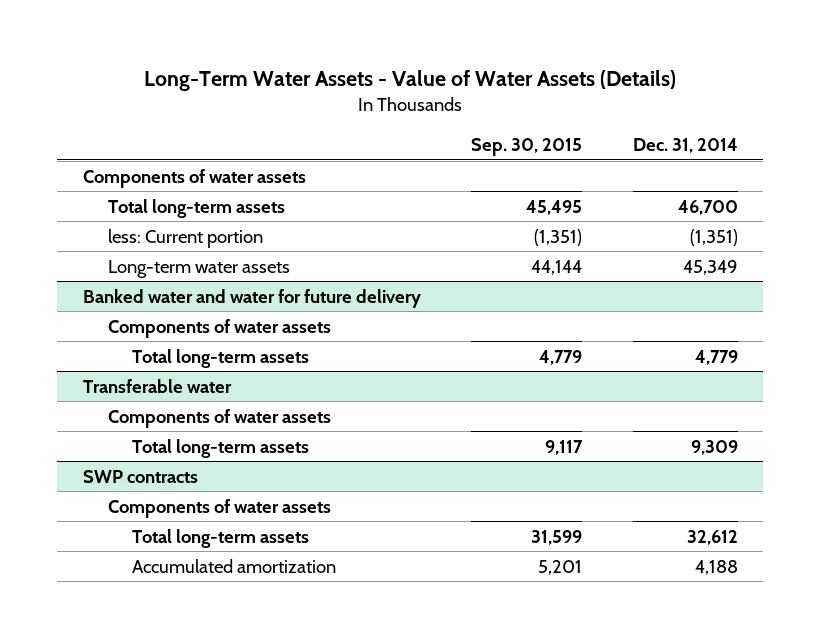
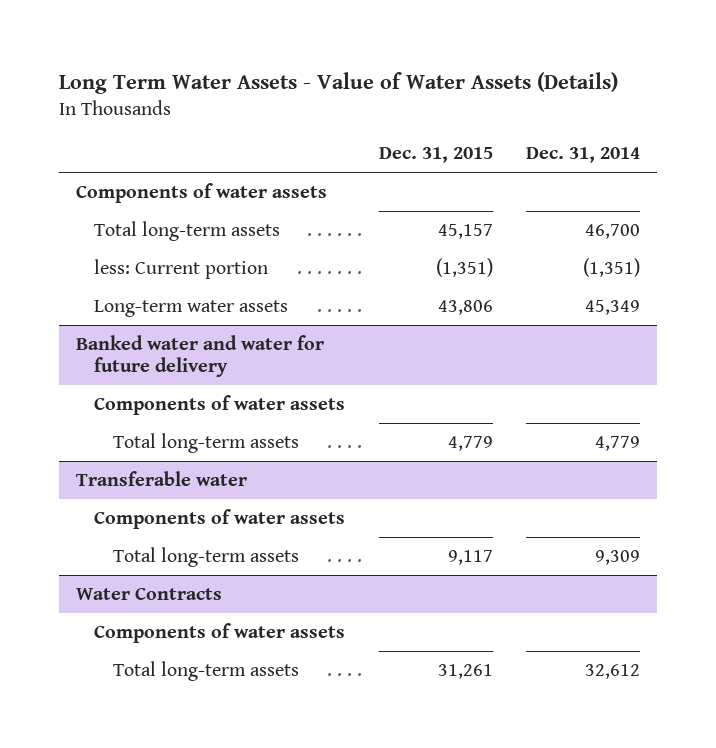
[144,70,677,92] Long-Term Water Assets - Value of Water Assets (Details) -> [58,71,618,94] Long Term Water Assets - Value of Water Assets (Details)
[471,138,583,157] Sep. 30, 2015 -> none
none -> [378,147,493,164] Dec. 31, 2015
[82,469,198,483] SWP contracts -> [75,586,222,600] Water Contracts
[132,558,337,573] Accumulated amortization -> none

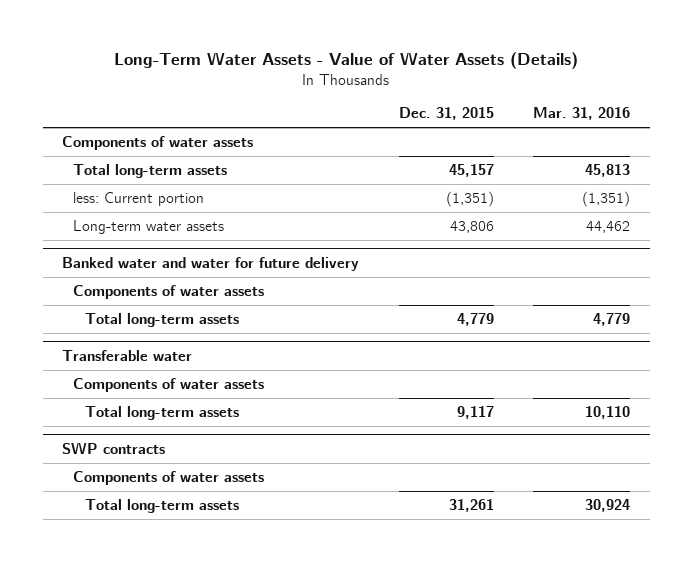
[58,71,618,94] Long Term Water Assets - Value of Water Assets (Details) -> [114,52,579,70] Long-Term Water Assets - Value of Water Assets (Details)
[526,147,641,164] Dec. 31, 2014 -> none
none -> [533,107,631,121] Mar. 31, 2016
[75,586,222,600] Water Contracts -> [62,441,166,454] SWP contracts

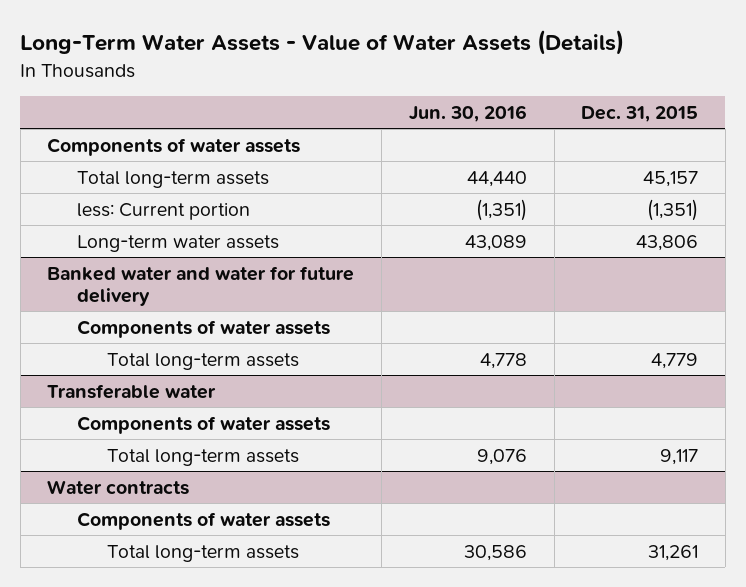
[533,107,631,121] Mar. 31, 2016 -> none
none -> [408,104,527,122] Jun. 30, 2016
[62,441,166,454] SWP contracts -> [47,479,190,495] Water contracts

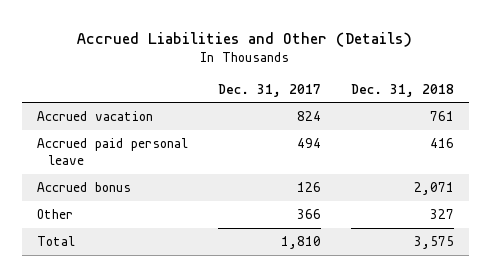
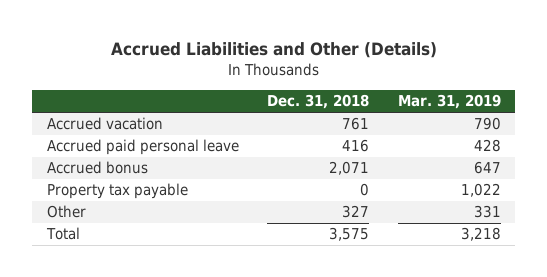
[217,83,321,97] Dec. 31, 2017 -> none
none -> [397,94,501,110] Mar. 31, 2019
none -> [46,183,188,200] Property tax payable

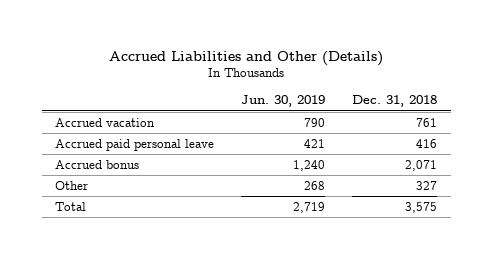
[397,94,501,110] Mar. 31, 2019 -> none
none -> [241,95,326,108] Jun. 30, 2019
[46,183,188,200] Property tax payable -> none

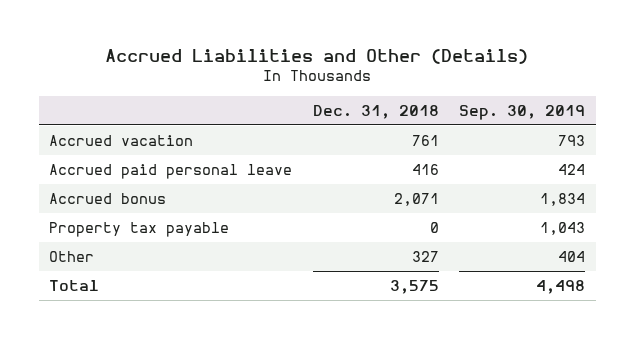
[241,95,326,108] Jun. 30, 2019 -> none
none -> [459,104,586,120] Sep. 30, 2019
none -> [49,221,230,237] Property tax payable

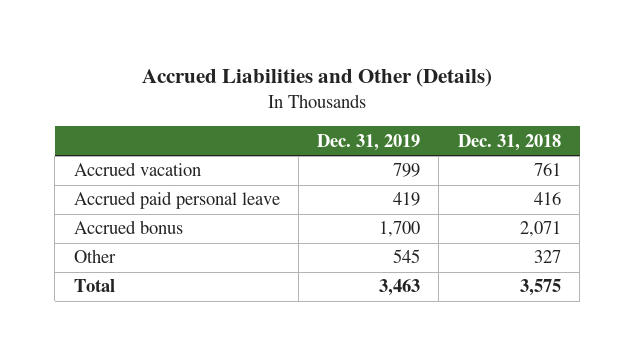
[459,104,586,120] Sep. 30, 2019 -> none
none -> [317,133,421,151] Dec. 31, 2019
[49,221,230,237] Property tax payable -> none

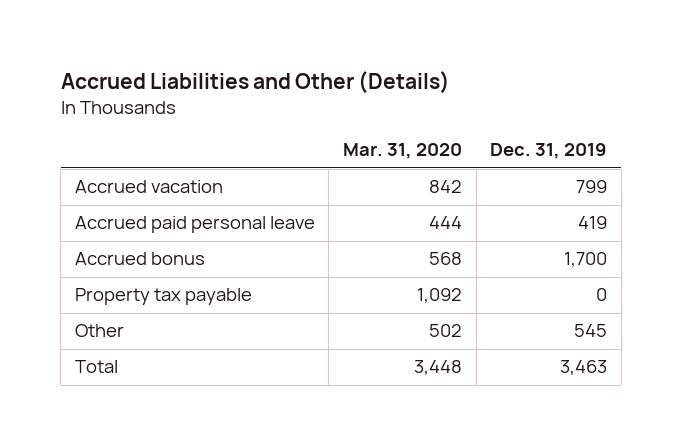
[457,133,561,151] Dec. 31, 2018 -> none
none -> [343,143,463,160] Mar. 31, 2020
none -> [74,288,252,306] Property tax payable

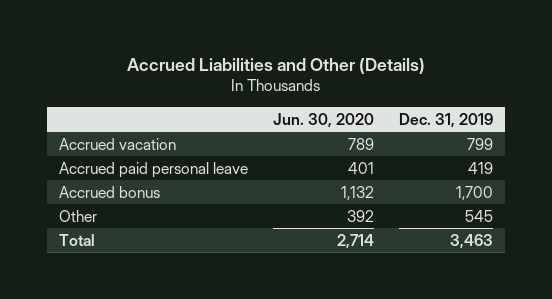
[343,143,463,160] Mar. 31, 2020 -> none
none -> [272,112,374,128] Jun. 30, 2020
[74,288,252,306] Property tax payable -> none

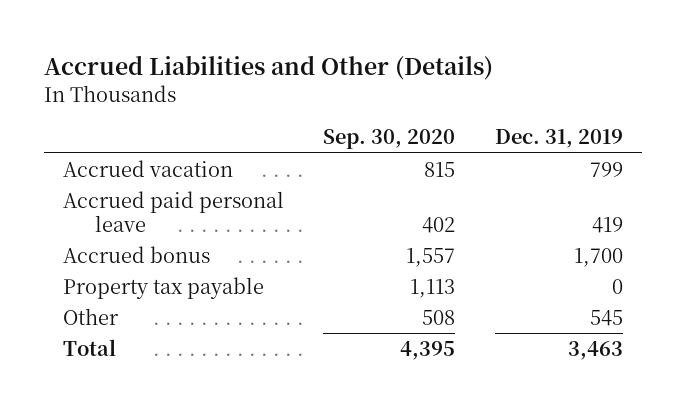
[272,112,374,128] Jun. 30, 2020 -> none
none -> [323,129,456,150] Sep. 30, 2020
none -> [63,276,265,299] Property tax payable

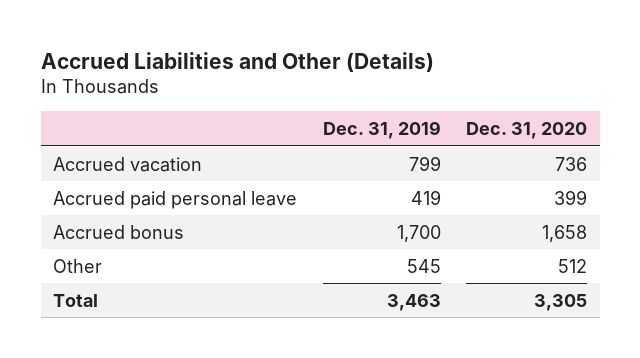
[323,129,456,150] Sep. 30, 2020 -> none
none -> [465,122,587,140] Dec. 31, 2020
[63,276,265,299] Property tax payable -> none

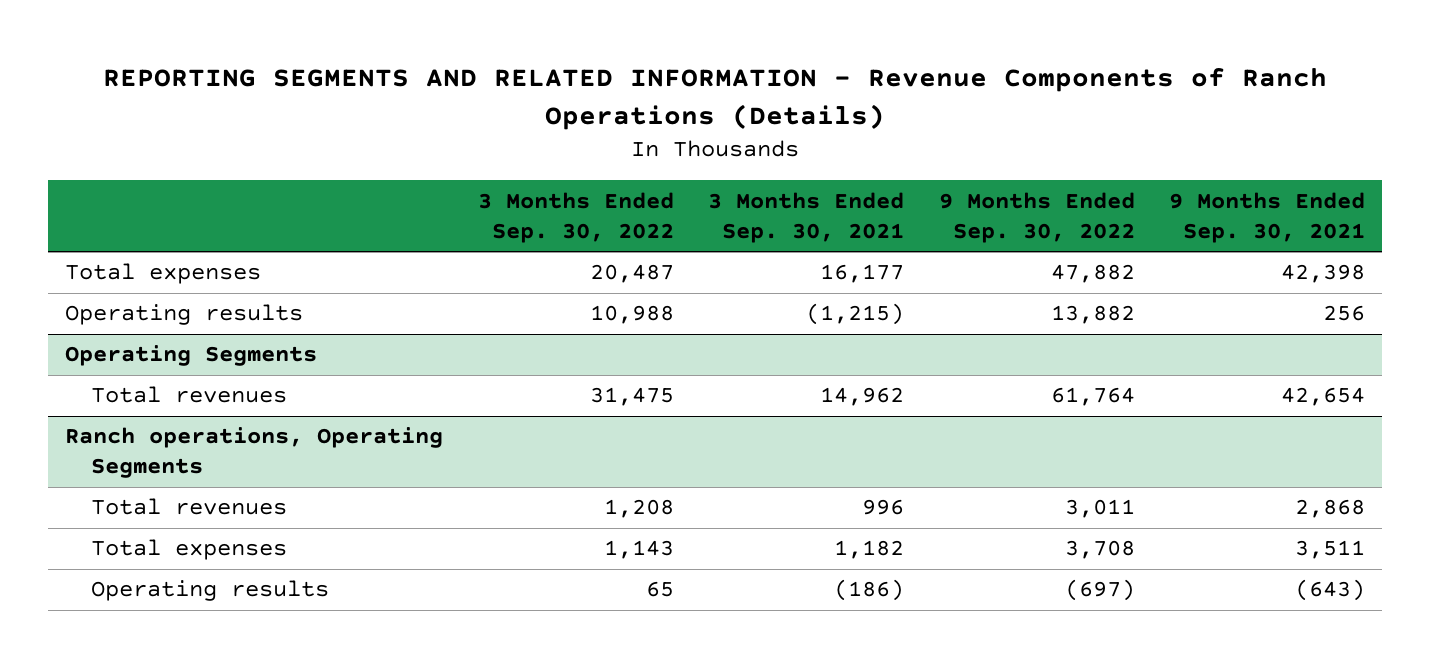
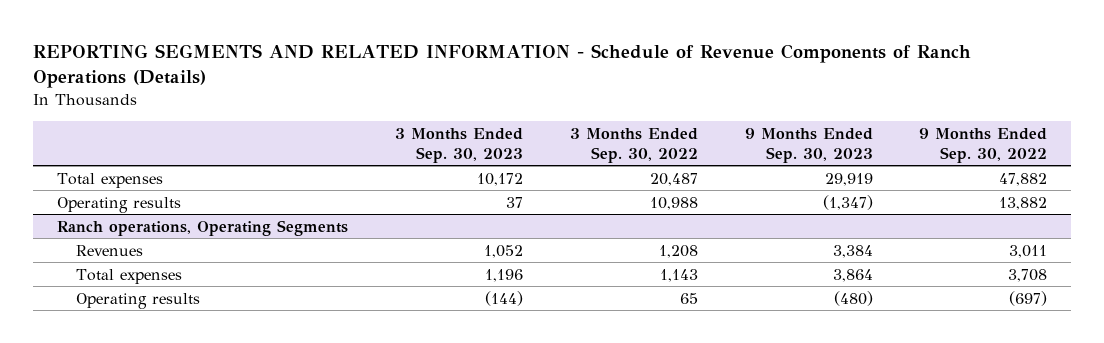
[103,67,1328,130] REPORTING SEGMENTS AND RELATED INFORMATION - Revenue Components of Ranch Operations (Details) -> [33,44,972,89] REPORTING SEGMENTS AND RELATED INFORMATION - Schedule of Revenue Components of Ranch Operations (Details)
[708,191,905,243] 3 Months Ended Sep. 30, 2021 -> none
[1168,191,1365,243] 9 Months Ended Sep. 30, 2021 -> none
none -> [394,127,523,163] 3 Months Ended Sep. 30, 2023
none -> [744,127,873,163] 9 Months Ended Sep. 30, 2023
[65,345,318,367] Operating Segments -> none
[91,386,288,404] Total revenues -> none
[91,498,288,516] Total revenues -> [75,244,143,256] Revenues

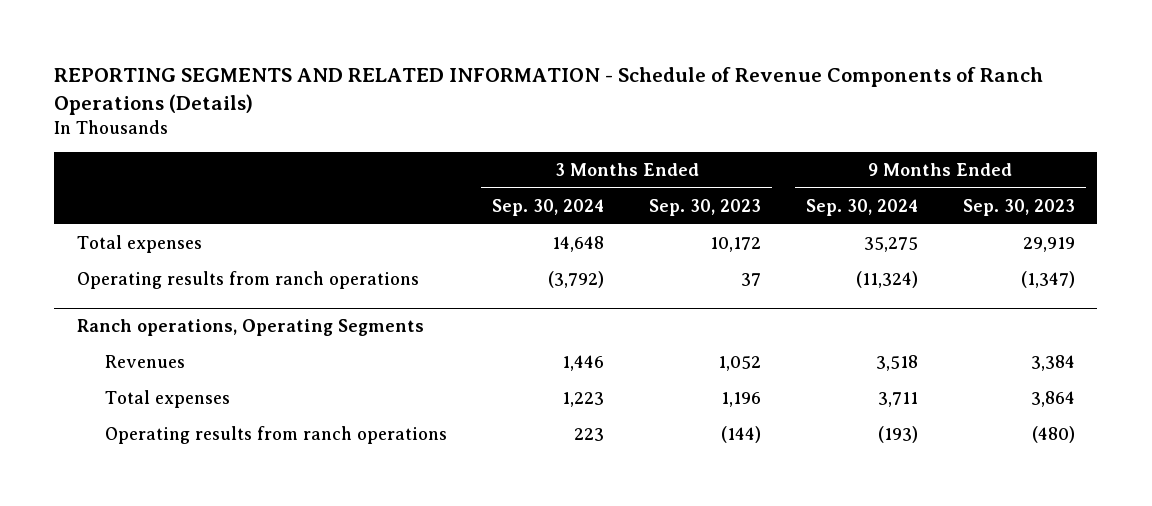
[569,127,698,163] 3 Months Ended Sep. 30, 2022 -> none
[919,127,1048,163] 9 Months Ended Sep. 30, 2022 -> none
none -> [492,198,605,216] Sep. 30, 2024
none -> [805,198,918,216] Sep. 30, 2024
[56,196,181,213] Operating results -> [76,271,419,290] Operating results from ranch operations
[75,292,200,309] Operating results -> [105,426,448,445] Operating results from ranch operations

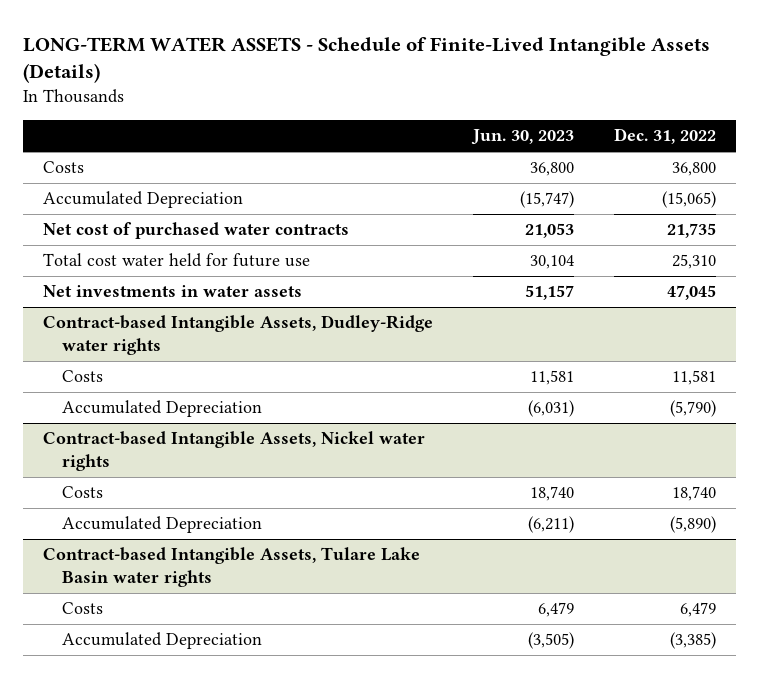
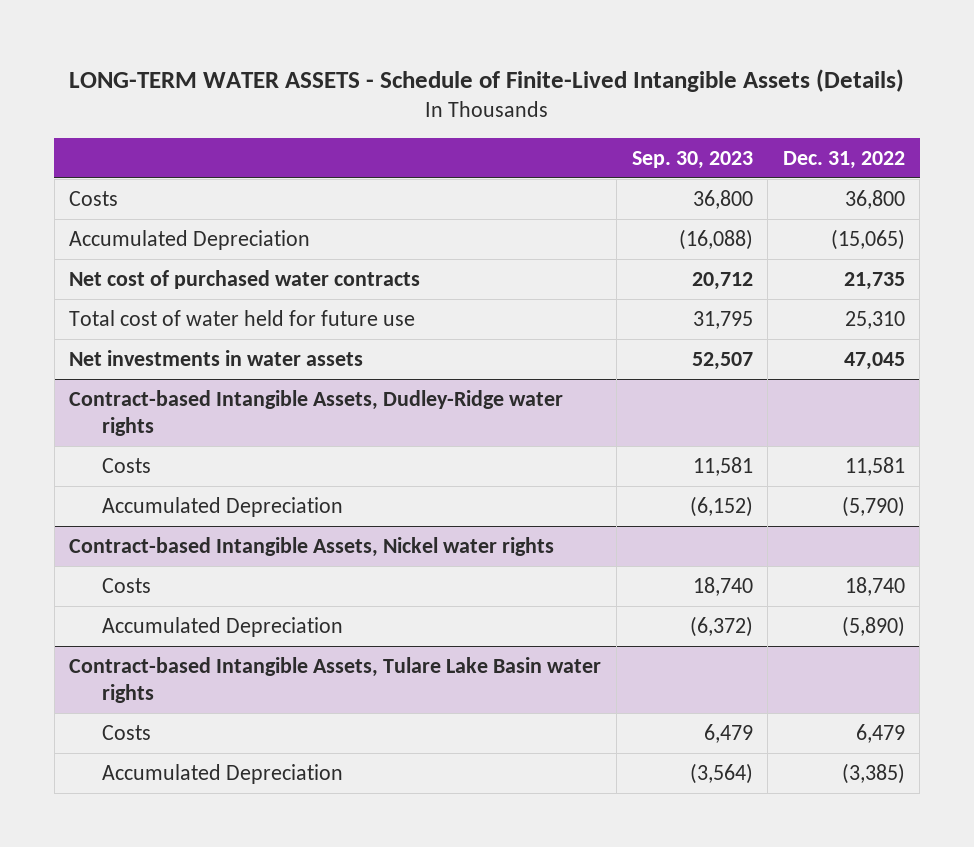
[471,129,575,146] Jun. 30, 2023 -> none
none -> [631,150,753,169] Sep. 30, 2023
[43,253,311,268] Total cost water held for future use -> [69,309,416,326] Total cost of water held for future use

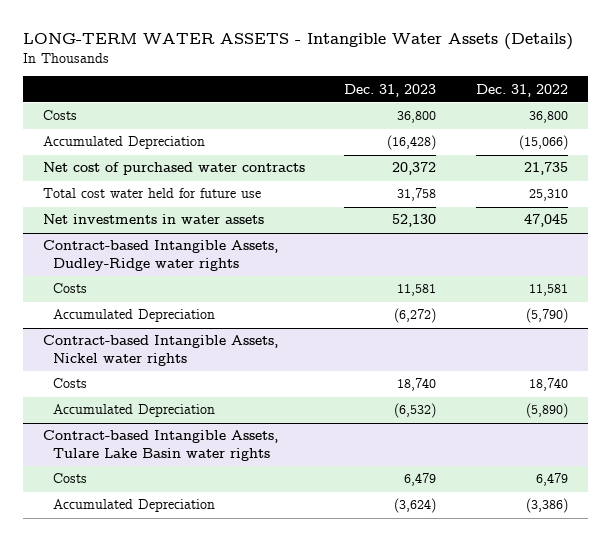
[69,68,905,92] LONG-TERM WATER ASSETS - Schedule of Finite-Lived Intangible Assets (Details) -> [23,33,574,51] LONG-TERM WATER ASSETS - Intangible Water Assets (Details)
[631,150,753,169] Sep. 30, 2023 -> none
none -> [344,83,437,97] Dec. 31, 2023
[830,228,905,250] (15,065) -> [518,135,568,151] (15,066)
[69,309,416,326] Total cost of water held for future use -> [43,188,262,199] Total cost water held for future use
[841,762,905,784] (3,385) -> [525,498,568,514] (3,386)

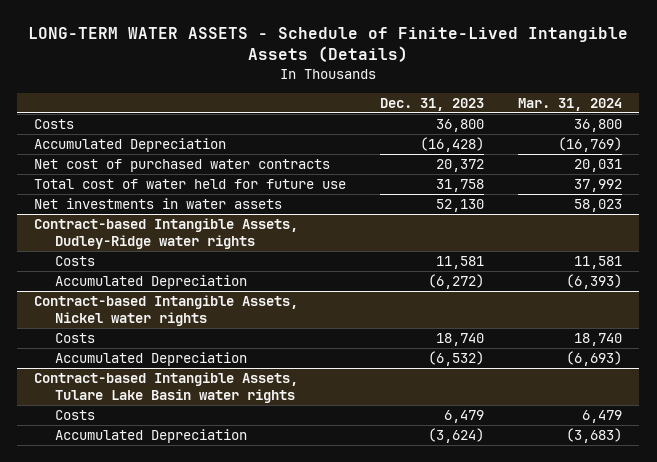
[23,33,574,51] LONG-TERM WATER ASSETS - Intangible Water Assets (Details) -> [28,26,629,63] LONG-TERM WATER ASSETS - Schedule of Finite-Lived Intangible Assets (Details)
[475,83,568,97] Dec. 31, 2022 -> none
none -> [518,97,623,111] Mar. 31, 2024
[43,188,262,199] Total cost water held for future use -> [34,179,347,190] Total cost of water held for future use

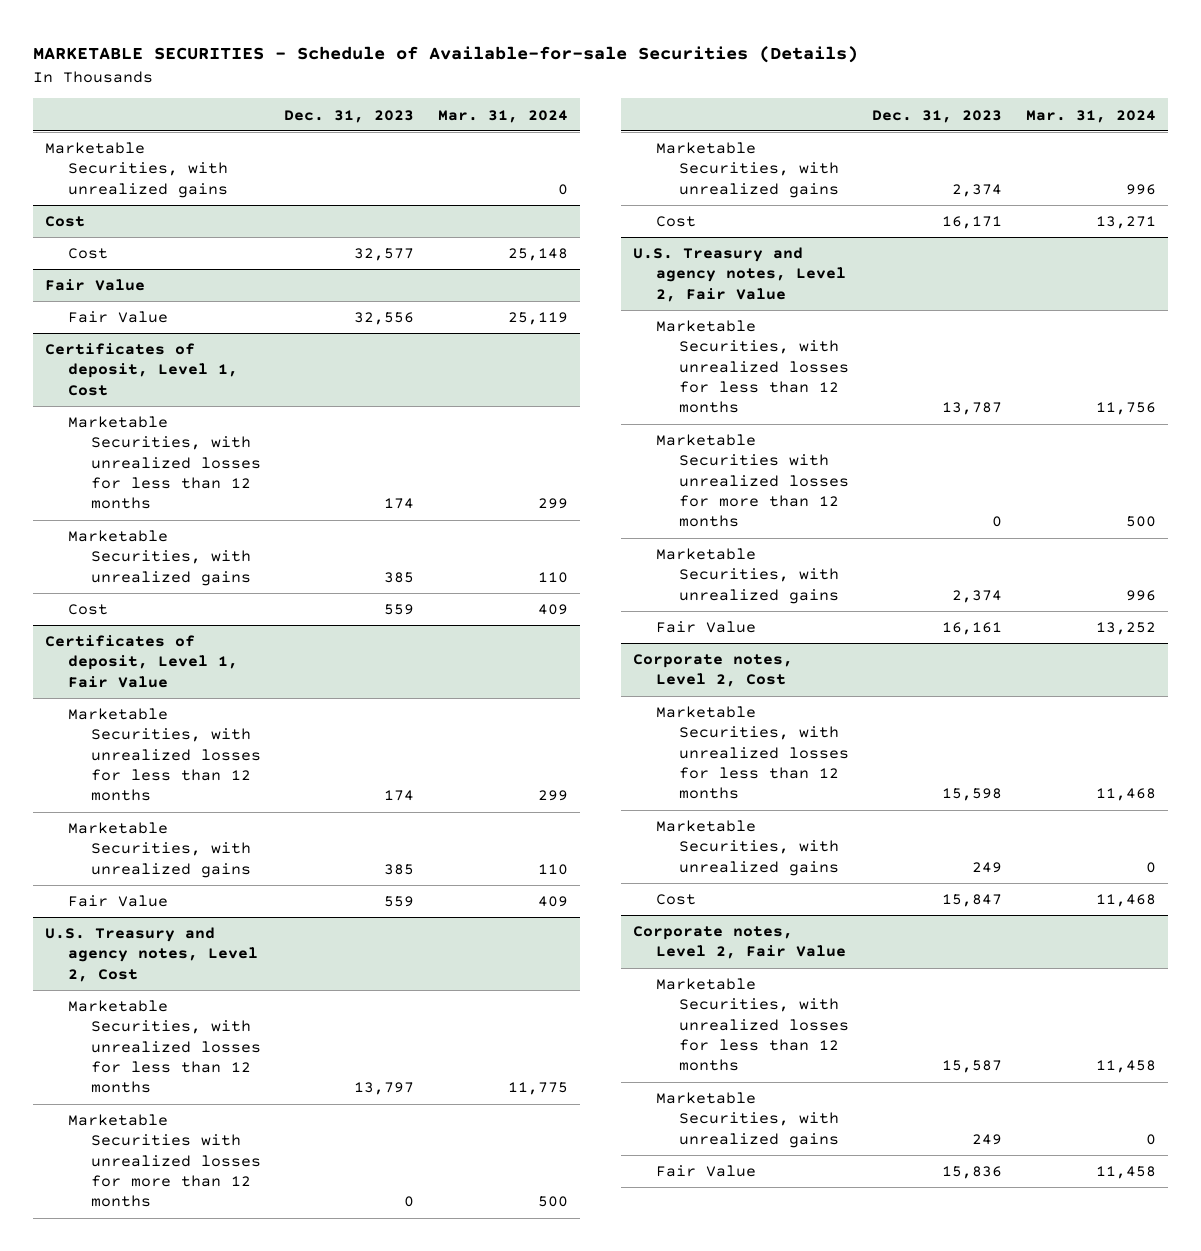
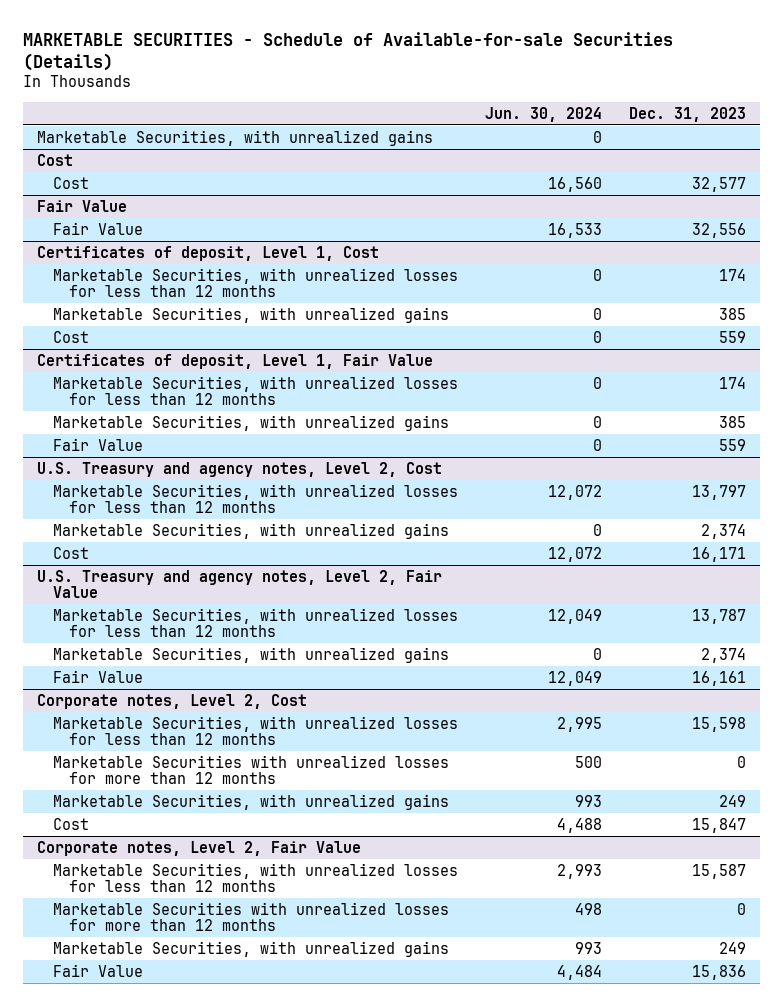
[437,109,568,123] Mar. 31, 2024 -> none
none -> [485,106,603,122] Jun. 30, 2024
[67,1114,261,1208] Marketable Securities with unrealized losses for more than 12 months -> none
[655,434,849,528] Marketable Securities with unrealized losses for more than 12 months -> none
none -> [52,754,449,785] Marketable Securities with unrealized losses for more than 12 months
none -> [52,901,449,932] Marketable Securities with unrealized losses for more than 12 months

